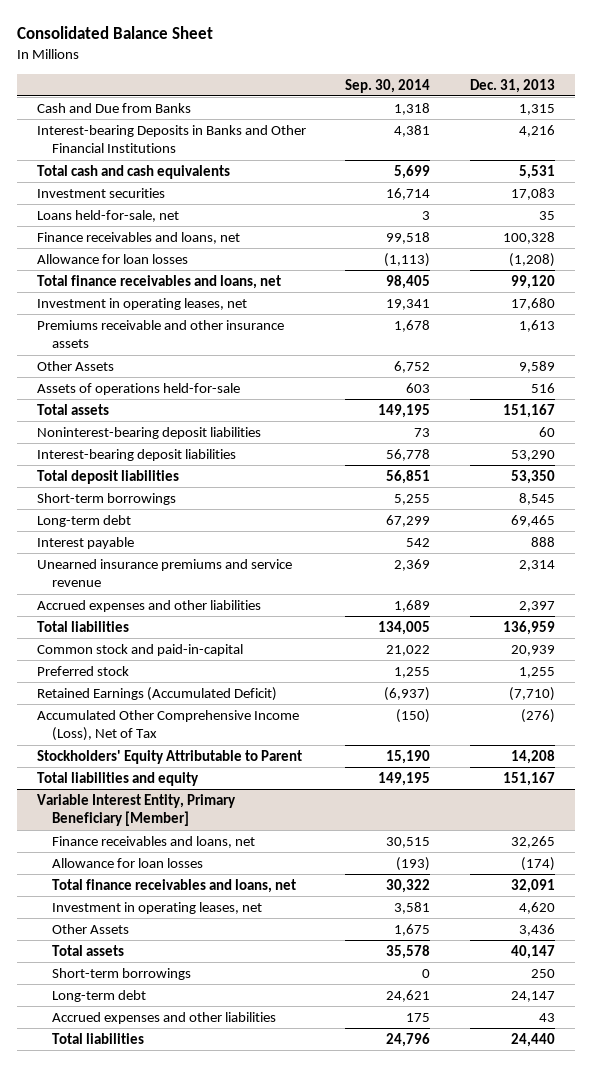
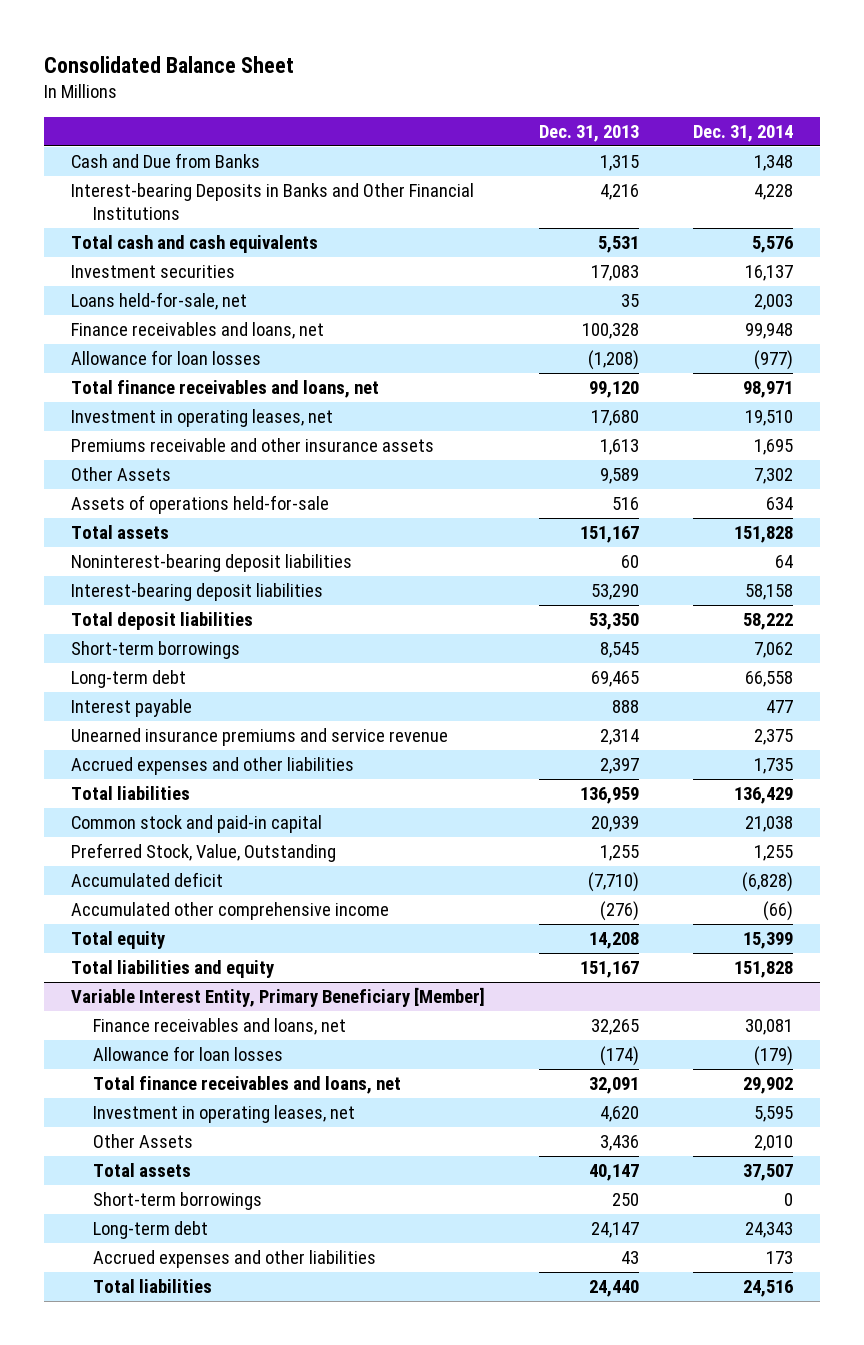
[345,78,431,93] Sep. 30, 2014 -> none
none -> [692,124,793,142] Dec. 31, 2014
[36,643,243,656] Common stock and paid-in-capital -> [71,815,323,834] Common stock and paid-in capital
[36,665,129,676] Preferred stock -> [71,843,337,863] Preferred Stock, Value, Outstanding
[36,686,277,701] Retained Earnings (Accumulated Deficit) -> [71,872,224,888] Accumulated deficit
[36,709,299,742] Accumulated Other Comprehensive Income (Loss), Net of Tax -> [71,902,390,921] Accumulated other comprehensive income
[36,749,302,764] Stockholders' Equity Attributable to Parent -> [71,931,166,950] Total equity

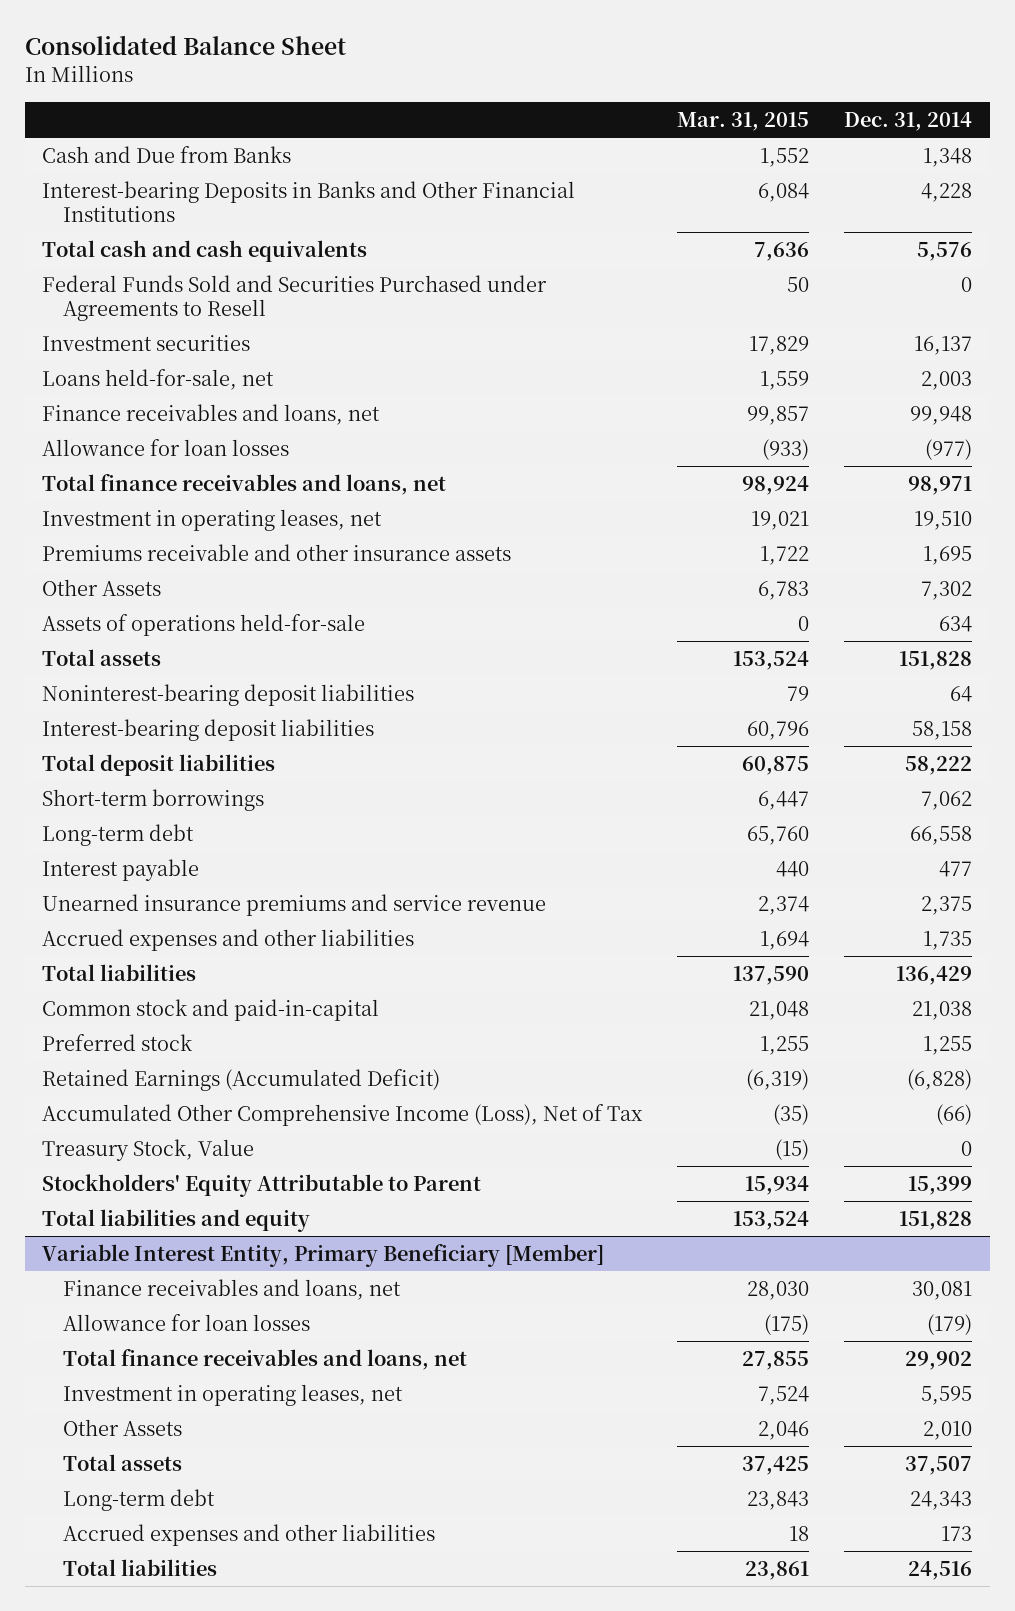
[539,124,640,142] Dec. 31, 2013 -> none
none -> [677,111,810,131] Mar. 31, 2015
none -> [42,274,548,321] Federal Funds Sold and Securities Purchased under Agreements to Resell
[71,815,323,834] Common stock and paid-in capital -> [42,998,380,1021] Common stock and paid-in-capital
[71,843,337,863] Preferred Stock, Value, Outstanding -> [42,1033,194,1051] Preferred stock
[71,872,224,888] Accumulated deficit -> [42,1068,441,1091] Retained Earnings (Accumulated Deficit)
[71,902,390,921] Accumulated other comprehensive income -> [42,1103,644,1126] Accumulated Other Comprehensive Income (Loss), Net of Tax
none -> [42,1138,255,1161] Treasury Stock, Value
[71,931,166,950] Total equity -> [42,1173,482,1197] Stockholders' Equity Attributable to Parent
[92,1192,262,1211] Short-term borrowings -> none

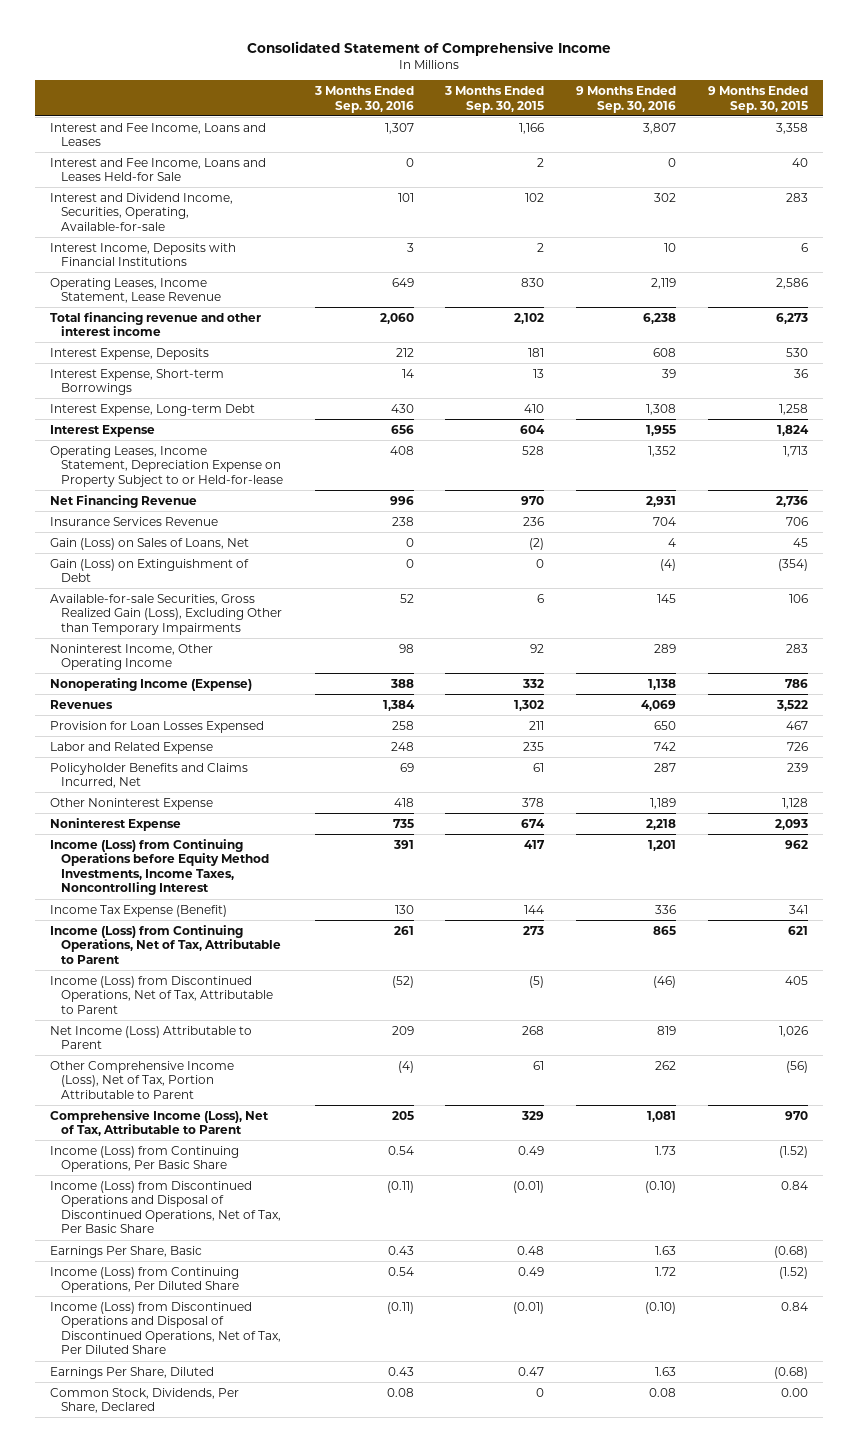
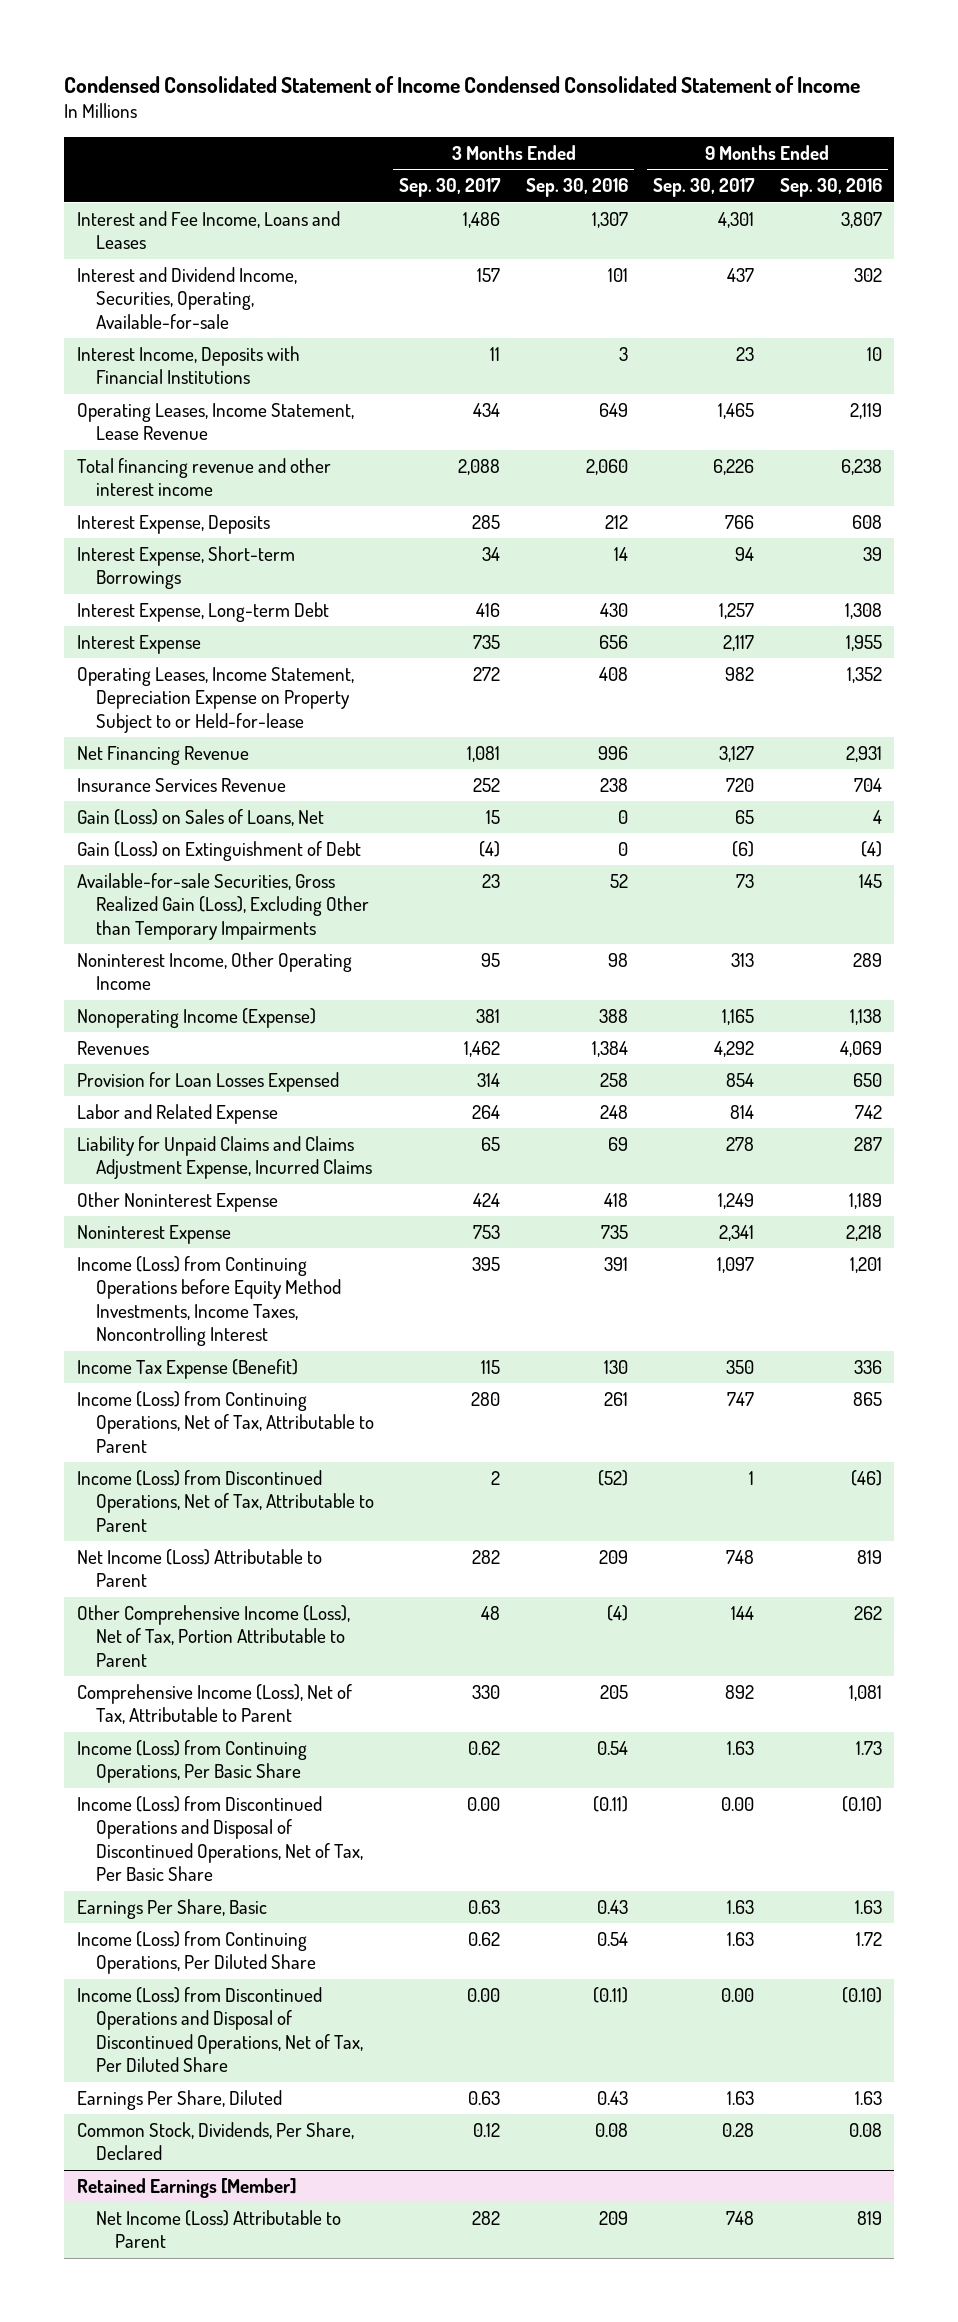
[246,40,611,56] Consolidated Statement of Comprehensive Income -> [63,75,860,93] Condensed Consolidated Statement of Income Condensed Consolidated Statement of Income
[444,86,545,113] 3 Months Ended Sep. 30, 2015 -> none
[707,86,808,113] 9 Months Ended Sep. 30, 2015 -> none
none -> [399,178,502,198] Sep. 30, 2017
none -> [653,178,756,198] Sep. 30, 2017
[50,157,267,182] Interest and Fee Income, Loans and Leases Held-for Sale -> none
[50,762,249,789] Policyholder Benefits and Claims Incurred, Net -> [76,1136,372,1180] Liability for Unpaid Claims and Claims Adjustment Expense, Incurred Claims
none -> [76,2178,297,2199] Retained Earnings [Member]
none -> [95,2210,341,2249] Net Income (Loss) Attributable to Parent

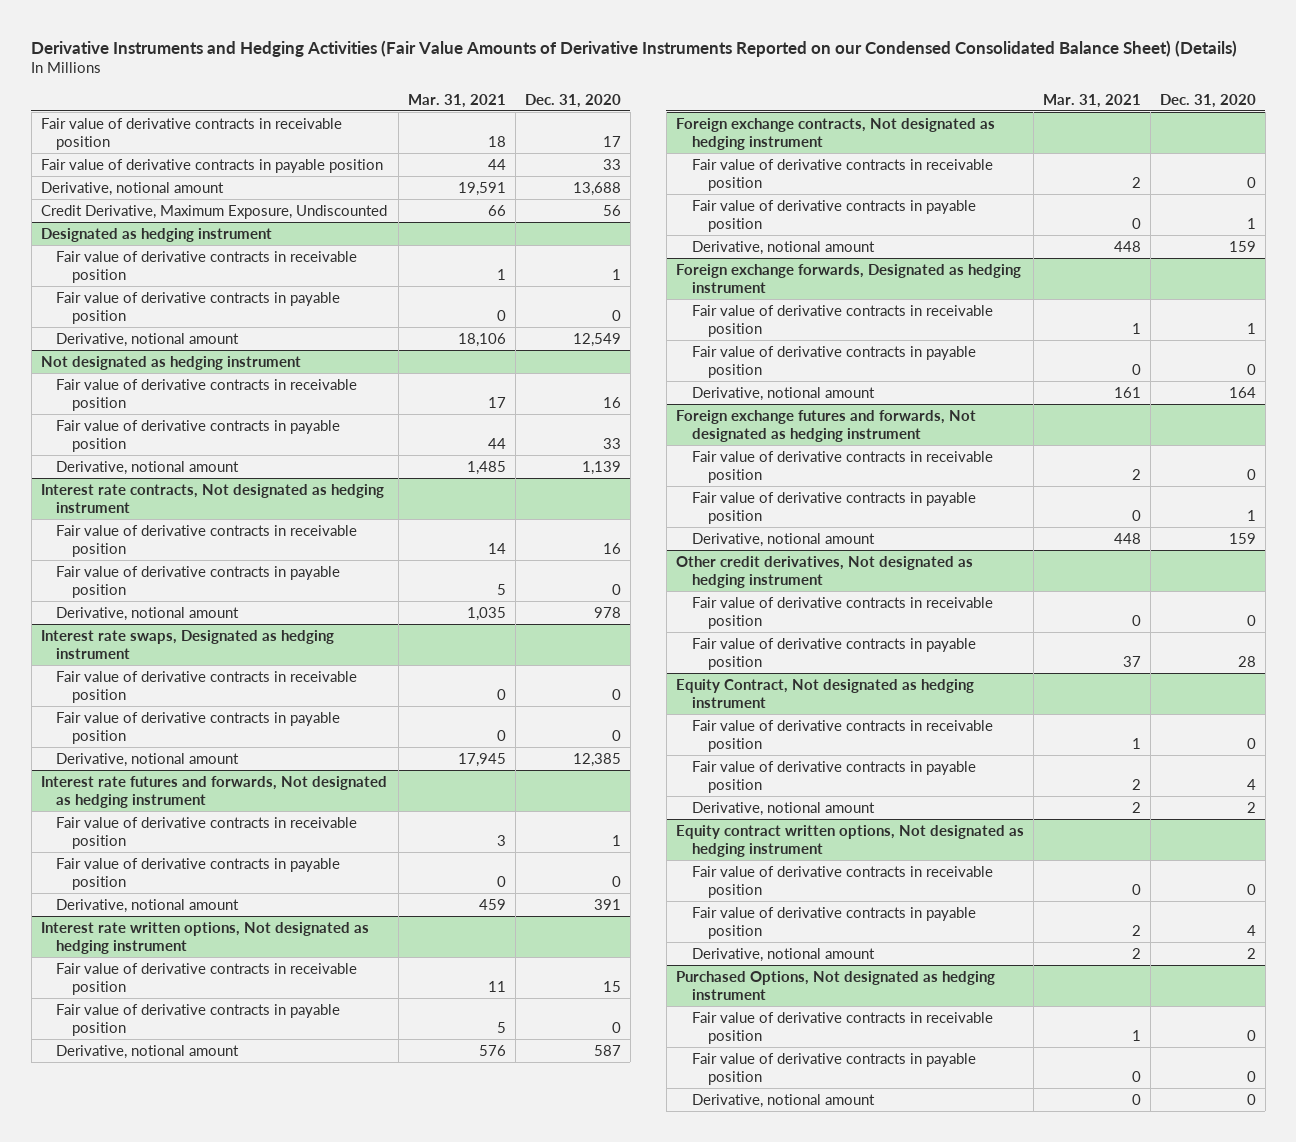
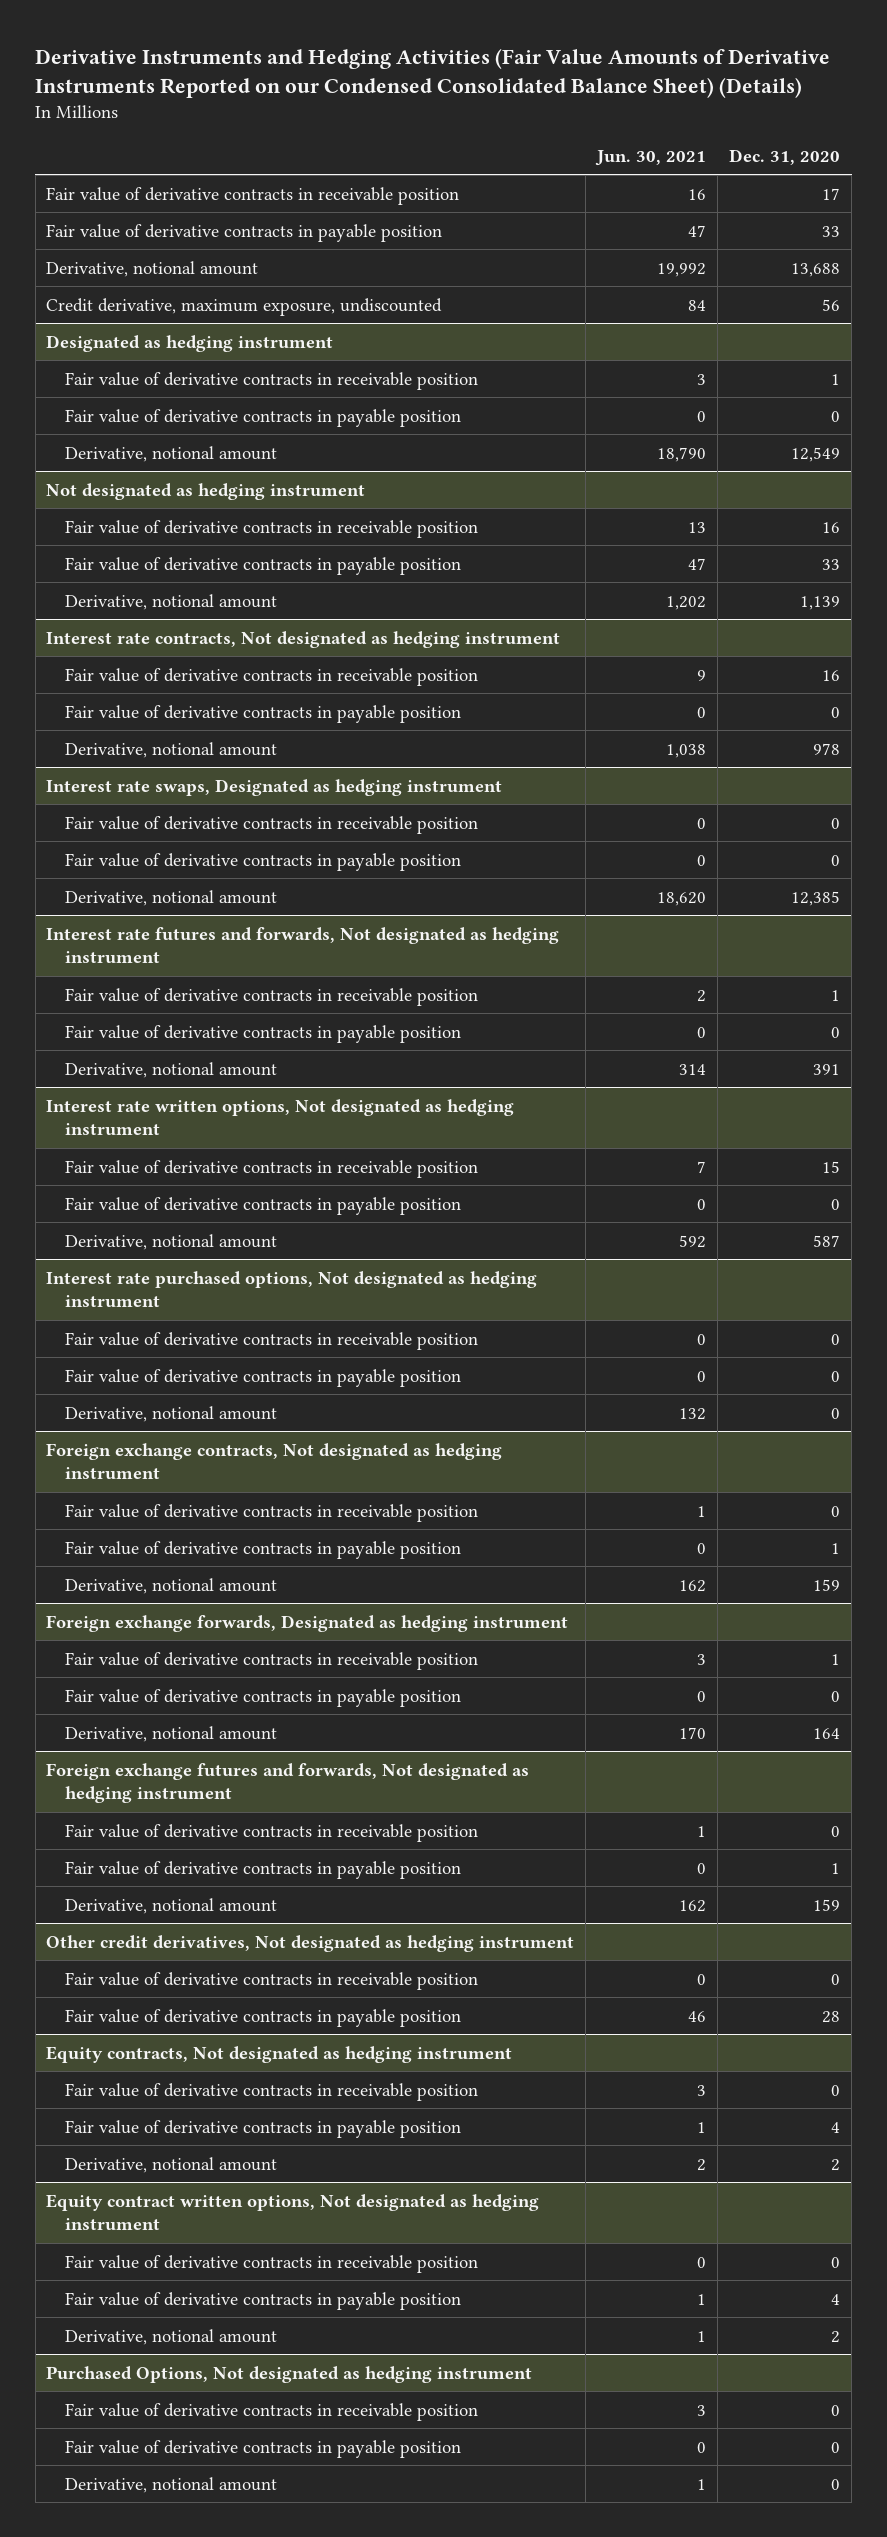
[407,93,506,108] Mar. 31, 2021 -> none
none -> [595,149,707,166] Jun. 30, 2021
[40,204,387,219] Credit Derivative, Maximum Exposure, Undiscounted -> [46,297,443,316] Credit derivative, maximum exposure, undiscounted
none -> [46,1270,538,1309] Interest rate purchased options, Not designated as hedging instrument
none -> [65,1331,479,1350] Fair value of derivative contracts in receivable position
none -> [65,1368,462,1387] Fair value of derivative contracts in payable position
none -> [65,1405,278,1422] Derivative, notional amount
[675,678,974,708] Equity Contract, Not designated as hedging instrument -> [46,2045,513,2063] Equity contracts, Not designated as hedging instrument

